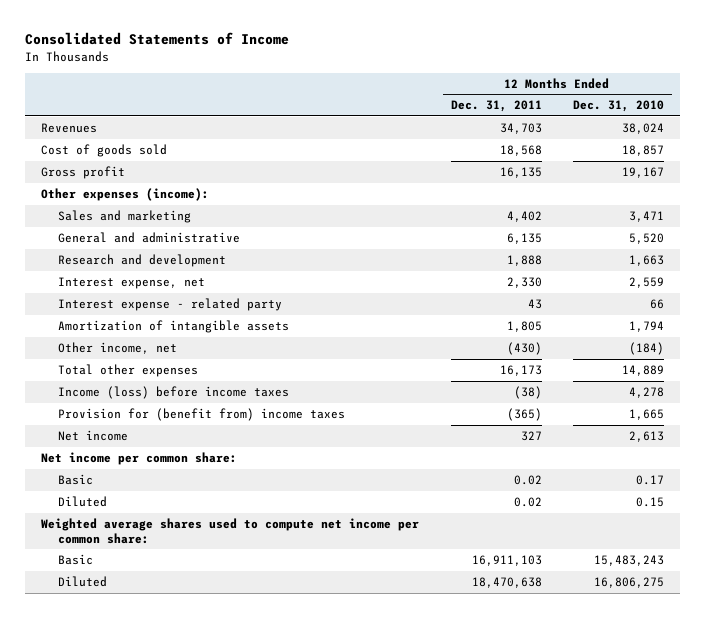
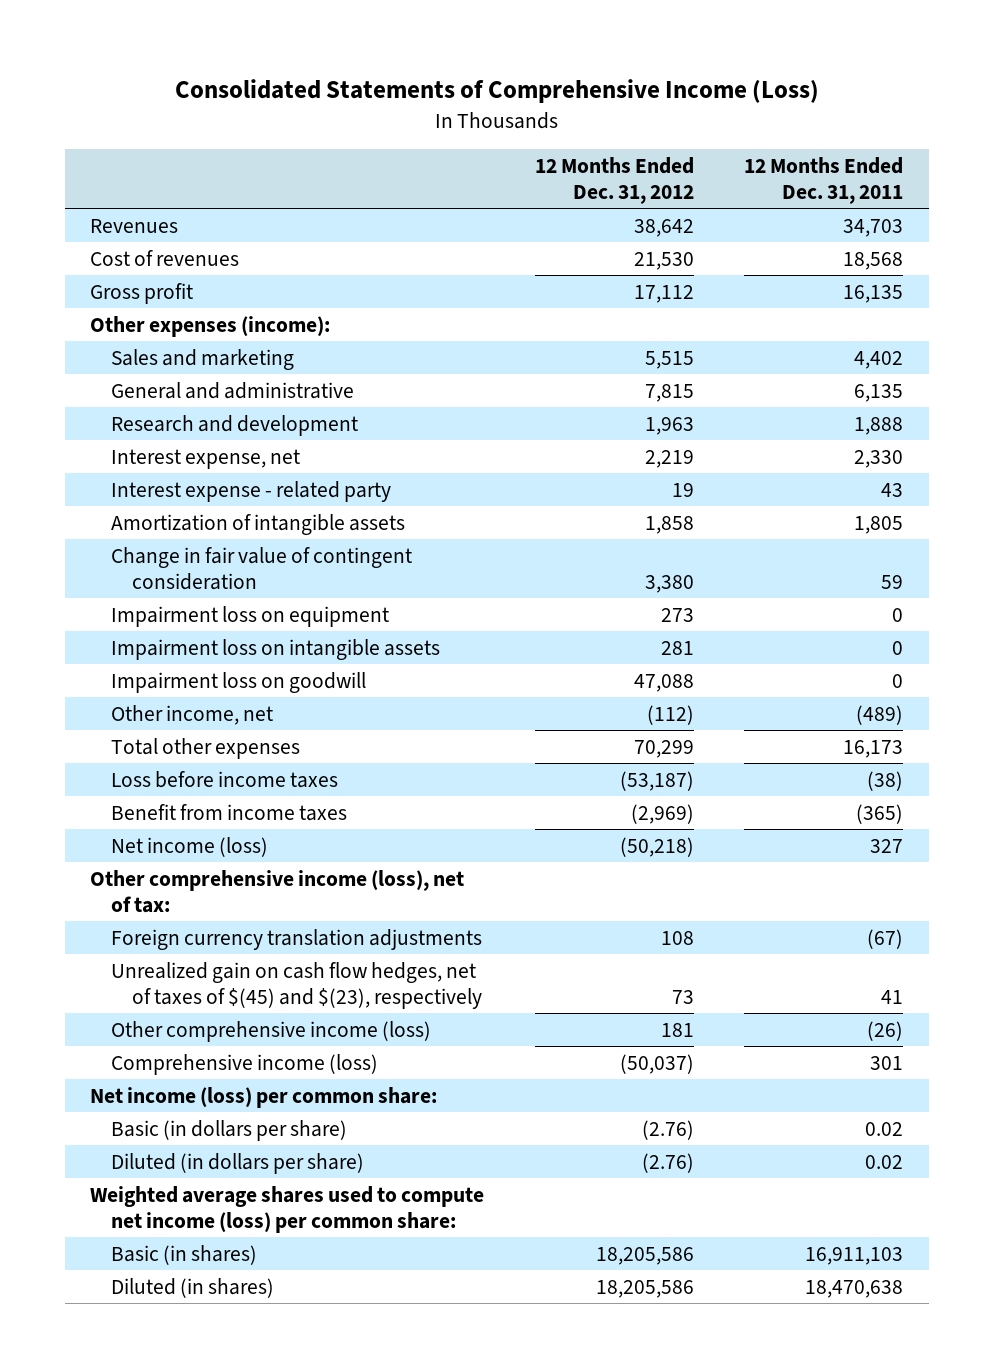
[25,32,290,46] Consolidated Statements of Income -> [174,79,819,104] Consolidated Statements of Comprehensive Income (Loss)
[573,100,665,113] Dec. 31, 2010 -> none
none -> [534,156,694,205] 12 Months Ended Dec. 31, 2012
[41,144,168,158] Cost of goods sold -> [90,249,240,266] Cost of revenues
none -> [111,546,413,590] Change in fair value of contingent consideration
none -> [111,605,390,627] Impairment loss on equipment
none -> [111,638,441,660] Impairment loss on intangible assets
none -> [111,671,367,693] Impairment loss on goodwill
[506,342,542,356] (430) -> [856,704,904,725] (489)
[58,386,290,400] Income (loss) before income taxes -> [111,770,339,788] Loss before income taxes
[58,408,346,422] Provision for (benefit from) income taxes -> [111,803,348,821] Benefit from income taxes
[58,430,129,442] Net income -> [111,836,269,857] Net income (loss)
none -> [90,869,465,913] Other comprehensive income (loss), net of tax:
none -> [111,928,483,950] Foreign currency translation adjustments
none -> [111,961,482,1009] Unrealized gain on cash flow hedges, net of taxes of $(45) and $(23), respectively
none -> [111,1020,432,1042] Other comprehensive income (loss)
none -> [111,1053,379,1075] Comprehensive income (loss)
[41,452,238,466] Net income per common share: -> [90,1086,438,1108] Net income (loss) per common share:
[58,474,94,486] Basic -> [111,1119,348,1141] Basic (in dollars per share)
[58,496,108,508] Diluted -> [111,1152,365,1174] Diluted (in dollars per share)
[41,518,420,544] Weighted average shares used to compute net income per common share: -> [90,1185,485,1233] Weighted average shares used to compute net income (loss) per common share:
[58,554,94,566] Basic -> [111,1244,258,1265] Basic (in shares)
[58,576,108,588] Diluted -> [111,1277,275,1298] Diluted (in shares)

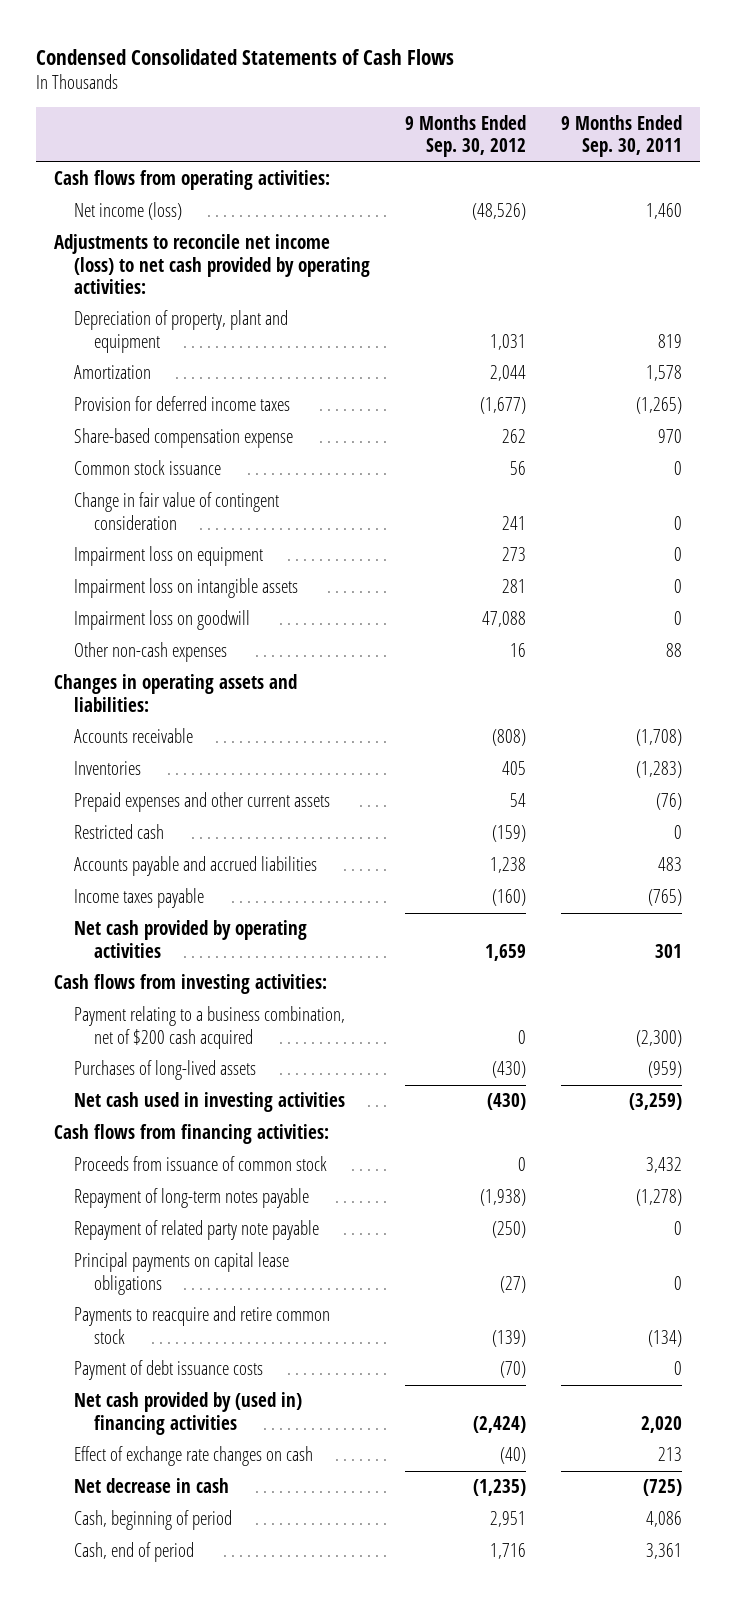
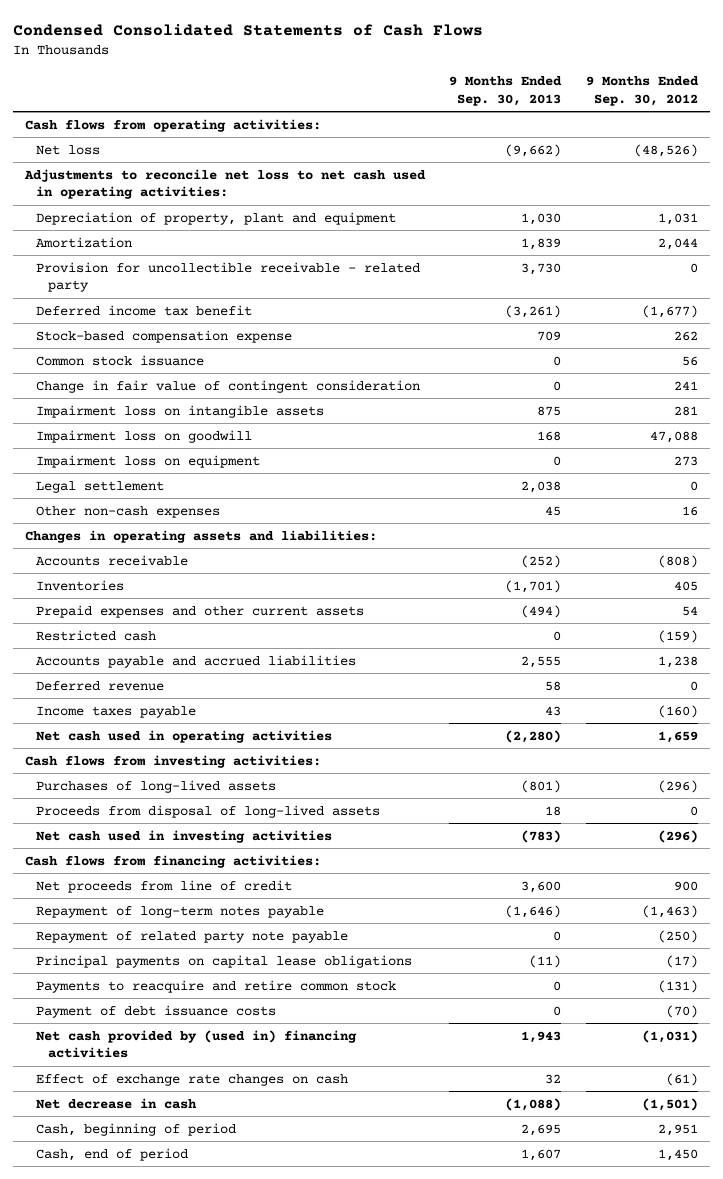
[561,114,683,158] 9 Months Ended Sep. 30, 2011 -> none
none -> [449,75,563,106] 9 Months Ended Sep. 30, 2013
[73,202,182,221] Net income (loss) -> [36,144,101,155] Net loss
[53,234,370,294] Adjustments to reconcile net income (loss) to net cash provided by operating activities: -> [24,168,427,200] Adjustments to reconcile net loss to net cash used in operating activities:
none -> [36,261,421,293] Provision for uncollectible receivable - related party
[73,396,290,412] Provision for deferred income taxes -> [36,304,253,316] Deferred income tax benefit
[73,428,293,449] Share-based compensation expense -> [36,329,293,343] Stock-based compensation expense
[73,546,263,567] Impairment loss on equipment -> [36,454,261,468] Impairment loss on equipment
none -> [36,480,165,493] Legal settlement
none -> [36,680,165,691] Deferred revenue
[73,920,307,958] Net cash provided by operating activities -> [36,729,333,743] Net cash used in operating activities
[73,1006,345,1049] Payment relating to a business combination, net of $200 cash acquired -> none
[492,1061,527,1079] (430) -> [657,779,698,793] (296)
none -> [36,804,381,818] Proceeds from disposal of long-lived assets
[487,1093,527,1111] (430) -> [657,829,698,843] (296)
[73,1156,327,1172] Proceeds from issuance of common stock -> none
none -> [36,879,293,893] Net proceeds from line of credit
[480,1189,527,1207] (1,938) -> [641,904,698,918] (1,463)
[500,1275,527,1293] (27) -> [665,954,698,968] (17)
[492,1329,527,1347] (139) -> [657,979,698,993] (131)
[473,1415,527,1433] (2,424) -> [641,1029,698,1043] (1,031)
[500,1447,527,1465] (40) -> [665,1072,698,1086] (61)
[473,1479,527,1497] (1,235) -> [641,1097,698,1111] (1,501)
[490,1543,527,1560] 1,716 -> [657,1148,698,1161] 1,450

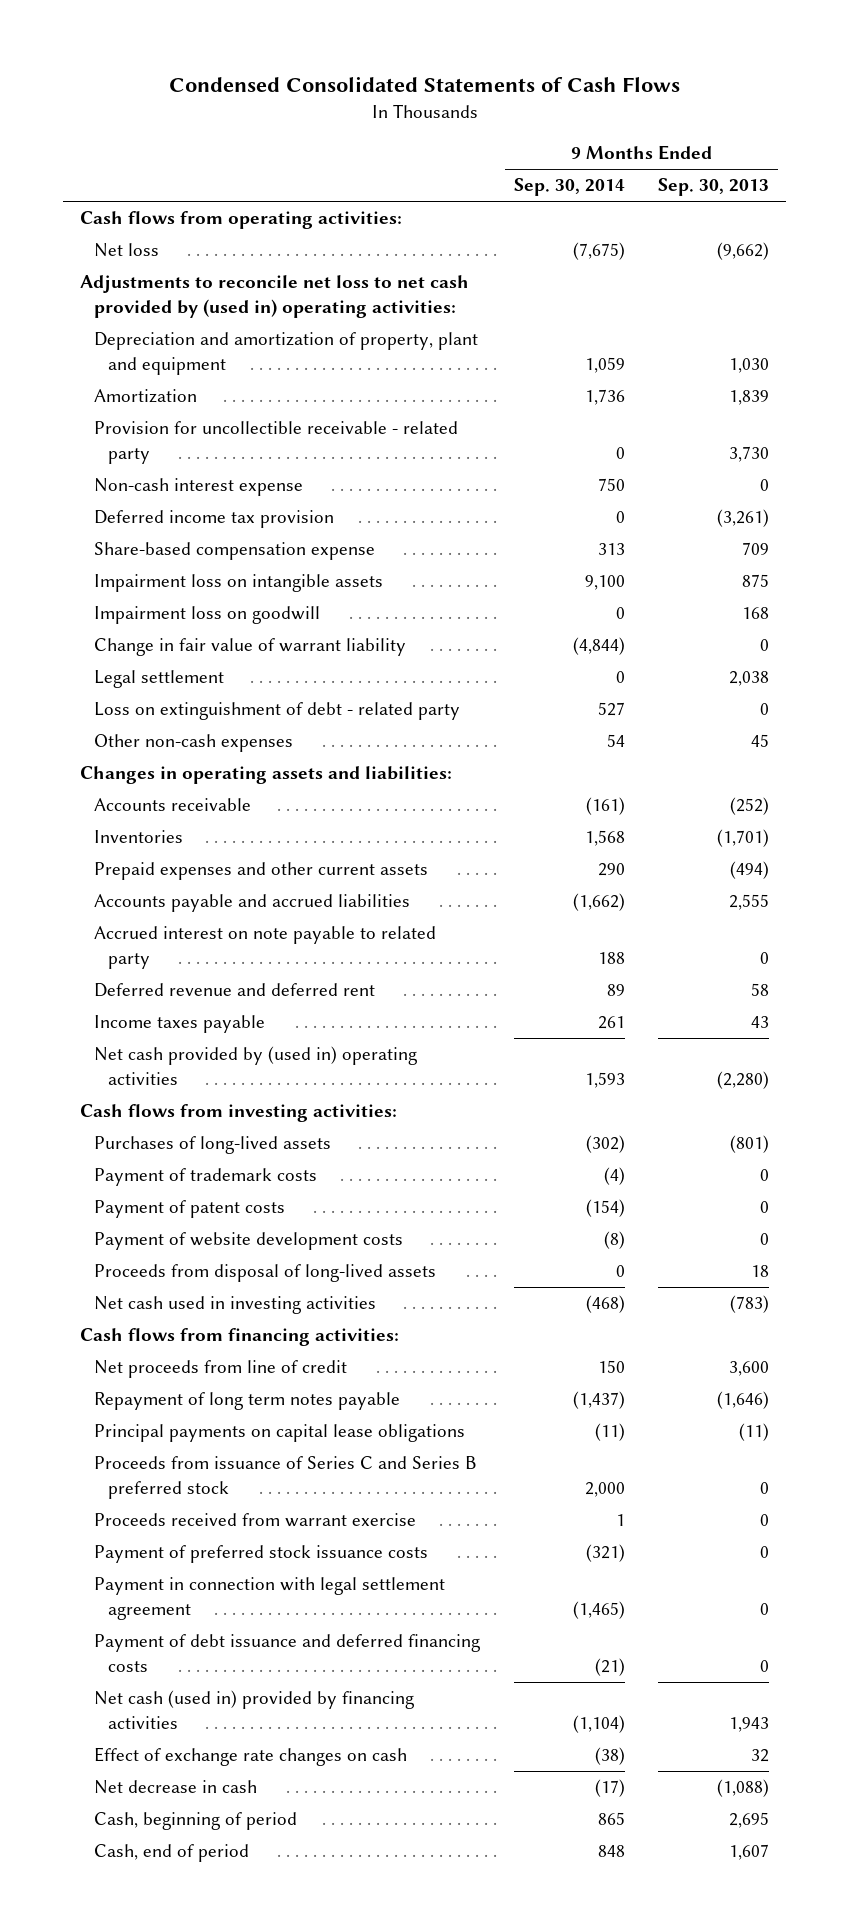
[585,75,699,106] 9 Months Ended Sep. 30, 2012 -> none
none -> [513,178,625,197] Sep. 30, 2014
[24,168,427,200] Adjustments to reconcile net loss to net cash used in operating activities: -> [79,275,469,318] Adjustments to reconcile net loss to net cash provided by (used in) operating activities:
[36,211,397,225] Depreciation of property, plant and equipment -> [94,332,479,375] Depreciation and amortization of property, plant and equipment
[36,354,205,366] Common stock issuance -> none
[36,379,421,393] Change in fair value of contingent consideration -> none
none -> [94,478,304,497] Non-cash interest expense
[36,304,253,316] Deferred income tax benefit -> [94,510,335,529] Deferred income tax provision
[36,329,293,343] Stock-based compensation expense -> [94,542,376,561] Share-based compensation expense
[36,454,261,468] Impairment loss on equipment -> none
none -> [94,638,407,657] Change in fair value of warrant liability
none -> [94,702,461,721] Loss on extinguishment of debt - related party
[36,629,157,641] Restricted cash -> none
none -> [94,926,437,969] Accrued interest on note payable to related party
[36,680,165,691] Deferred revenue -> [94,983,376,998] Deferred revenue and deferred rent
[36,729,333,743] Net cash used in operating activities -> [94,1046,418,1085] Net cash provided by (used in) operating activities
none -> [94,1168,318,1187] Payment of trademark costs
none -> [94,1200,286,1219] Payment of patent costs
none -> [94,1232,404,1251] Payment of website development costs
[36,930,349,943] Repayment of related party note payable -> none
[36,905,325,918] Repayment of long-term notes payable -> [94,1392,401,1411] Repayment of long term notes payable
[36,979,397,993] Payments to reacquire and retire common stock -> none
none -> [94,1456,478,1499] Proceeds from issuance of Series C and Series B preferred stock
none -> [94,1513,417,1528] Proceeds received from warrant exercise
none -> [94,1545,429,1564] Payment of preferred stock issuance costs
none -> [94,1577,446,1620] Payment in connection with legal settlement agreement
[36,1004,277,1018] Payment of debt issuance costs -> [94,1634,481,1672] Payment of debt issuance and deferred financing costs
[36,1029,358,1059] Net cash provided by (used in) financing activities -> [94,1690,415,1729] Net cash (used in) provided by financing activities

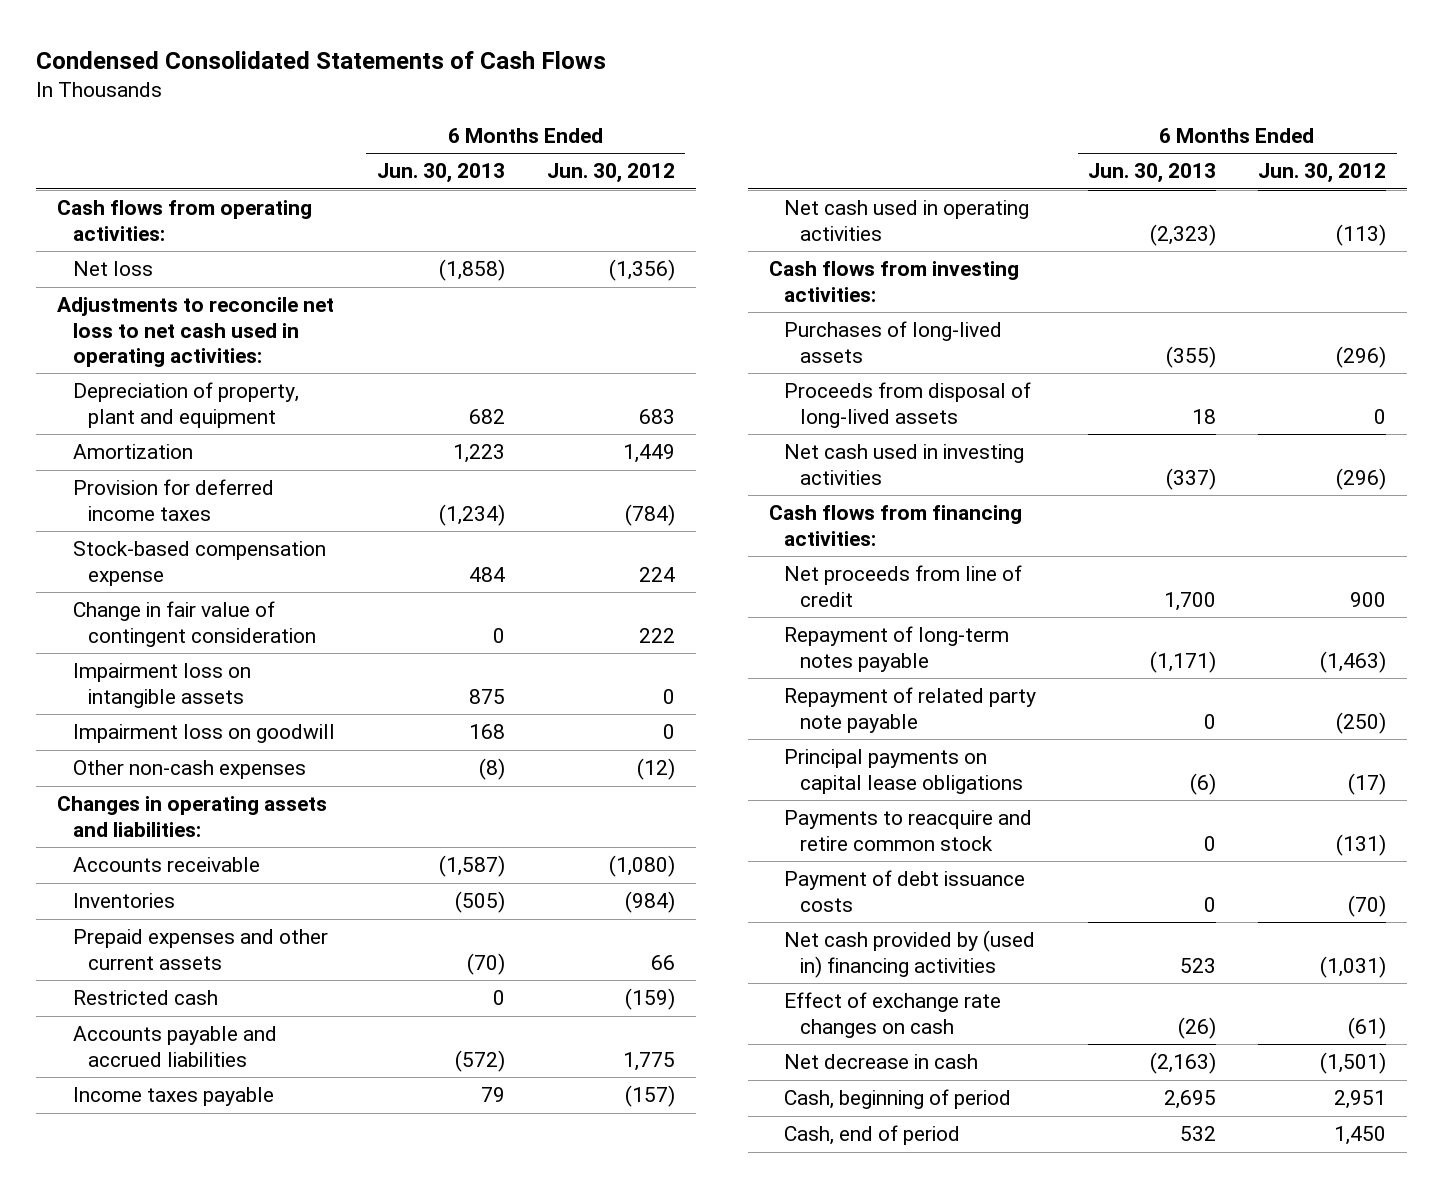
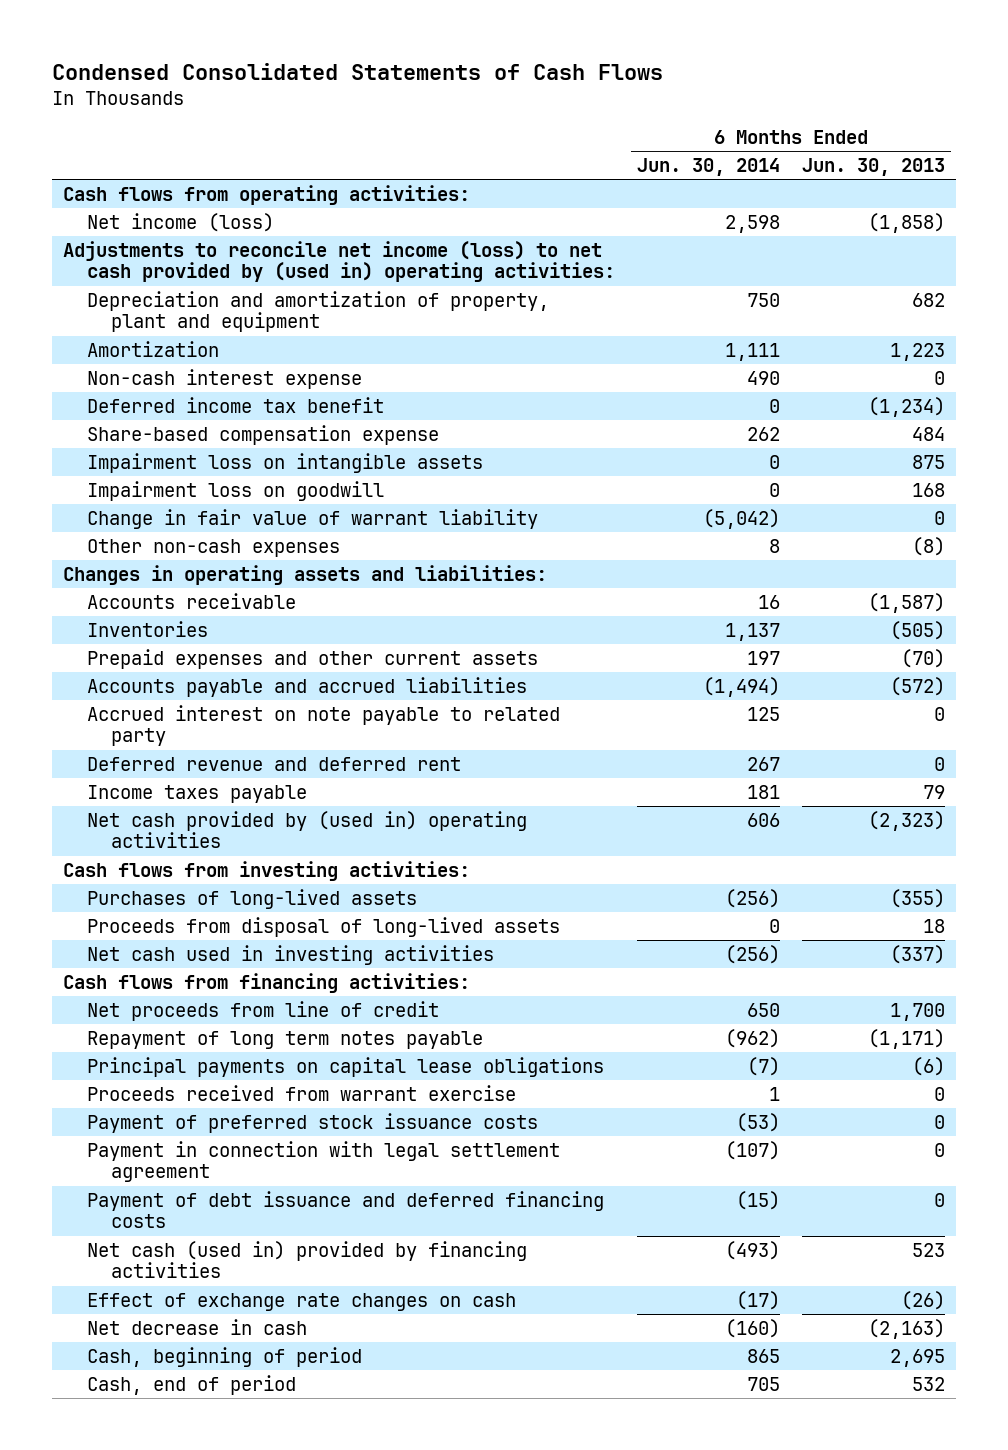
[546,163,675,184] Jun. 30, 2012 -> none
none -> [636,158,780,177] Jun. 30, 2014
[72,261,153,277] Net loss -> [86,212,274,232] Net income (loss)
[57,297,335,367] Adjustments to reconcile net loss to net cash used in operating activities: -> [62,240,615,283] Adjustments to reconcile net income (loss) to net cash provided by (used in) operating activities:
[72,382,299,428] Depreciation of property, plant and equipment -> [86,290,549,333] Depreciation and amortization of property, plant and equipment
[72,601,317,647] Change in fair value of contingent consideration -> none
none -> [86,368,362,389] Non-cash interest expense
[72,479,274,521] Provision for deferred income taxes -> [86,396,384,413] Deferred income tax benefit
[72,541,326,586] Stock-based compensation expense -> [86,424,439,445] Share-based compensation expense
none -> [86,508,538,529] Change in fair value of warrant liability
[72,990,218,1006] Restricted cash -> none
none -> [86,704,560,747] Accrued interest on note payable to related party
none -> [86,756,461,771] Deferred revenue and deferred rent
[784,200,1030,241] Net cash used in operating activities -> [86,810,527,849] Net cash provided by (used in) operating activities
[784,687,1037,733] Repayment of related party note payable -> none
[784,626,1010,672] Repayment of long-term notes payable -> [86,1030,483,1049] Repayment of long term notes payable
[784,810,1033,851] Payments to reacquire and retire common stock -> none
none -> [86,1084,516,1101] Proceeds received from warrant exercise
none -> [86,1112,538,1133] Payment of preferred stock issuance costs
none -> [86,1140,560,1183] Payment in connection with legal settlement agreement
[784,870,1026,912] Payment of debt issuance costs -> [86,1190,604,1229] Payment of debt issuance and deferred financing costs
[784,930,1036,978] Net cash provided by (used in) financing activities -> [86,1240,527,1279] Net cash (used in) provided by financing activities

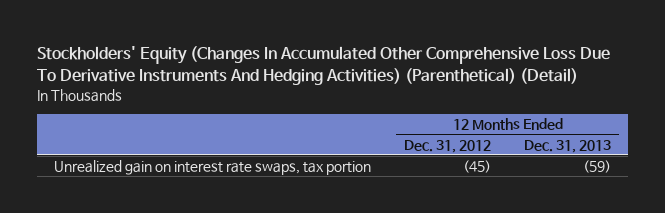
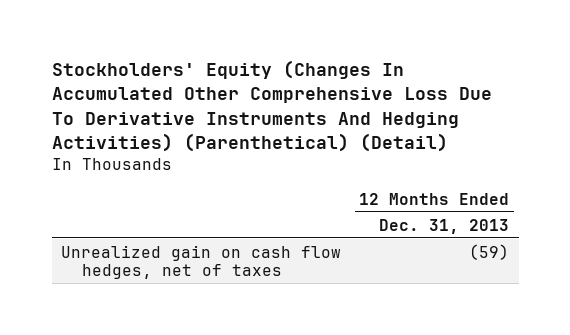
[403,139,491,153] Dec. 31, 2012 -> none
[53,160,371,176] Unrealized gain on interest rate swaps, tax portion -> [60,244,341,279] Unrealized gain on cash flow hedges, net of taxes

